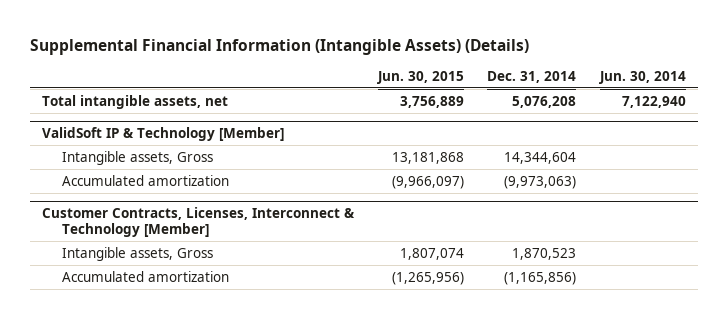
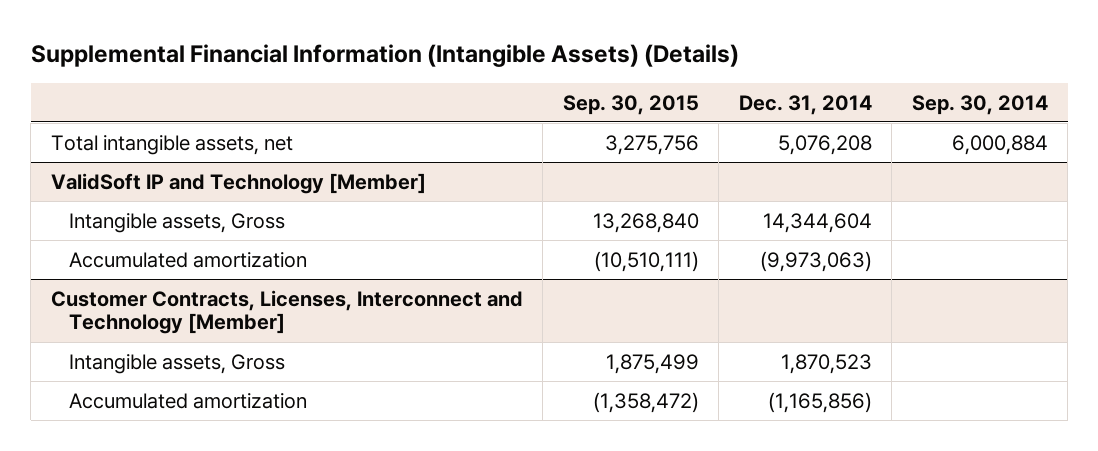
[376,70,464,84] Jun. 30, 2015 -> none
[599,70,687,84] Jun. 30, 2014 -> none
none -> [562,94,699,115] Sep. 30, 2015
none -> [911,94,1048,115] Sep. 30, 2014
[41,126,284,141] ValidSoft IP & Technology [Member] -> [50,172,426,194] ValidSoft IP and Technology [Member]
[41,206,355,238] Customer Contracts, Licenses, Interconnect & Technology [Member] -> [50,289,523,335] Customer Contracts, Licenses, Interconnect and Technology [Member]

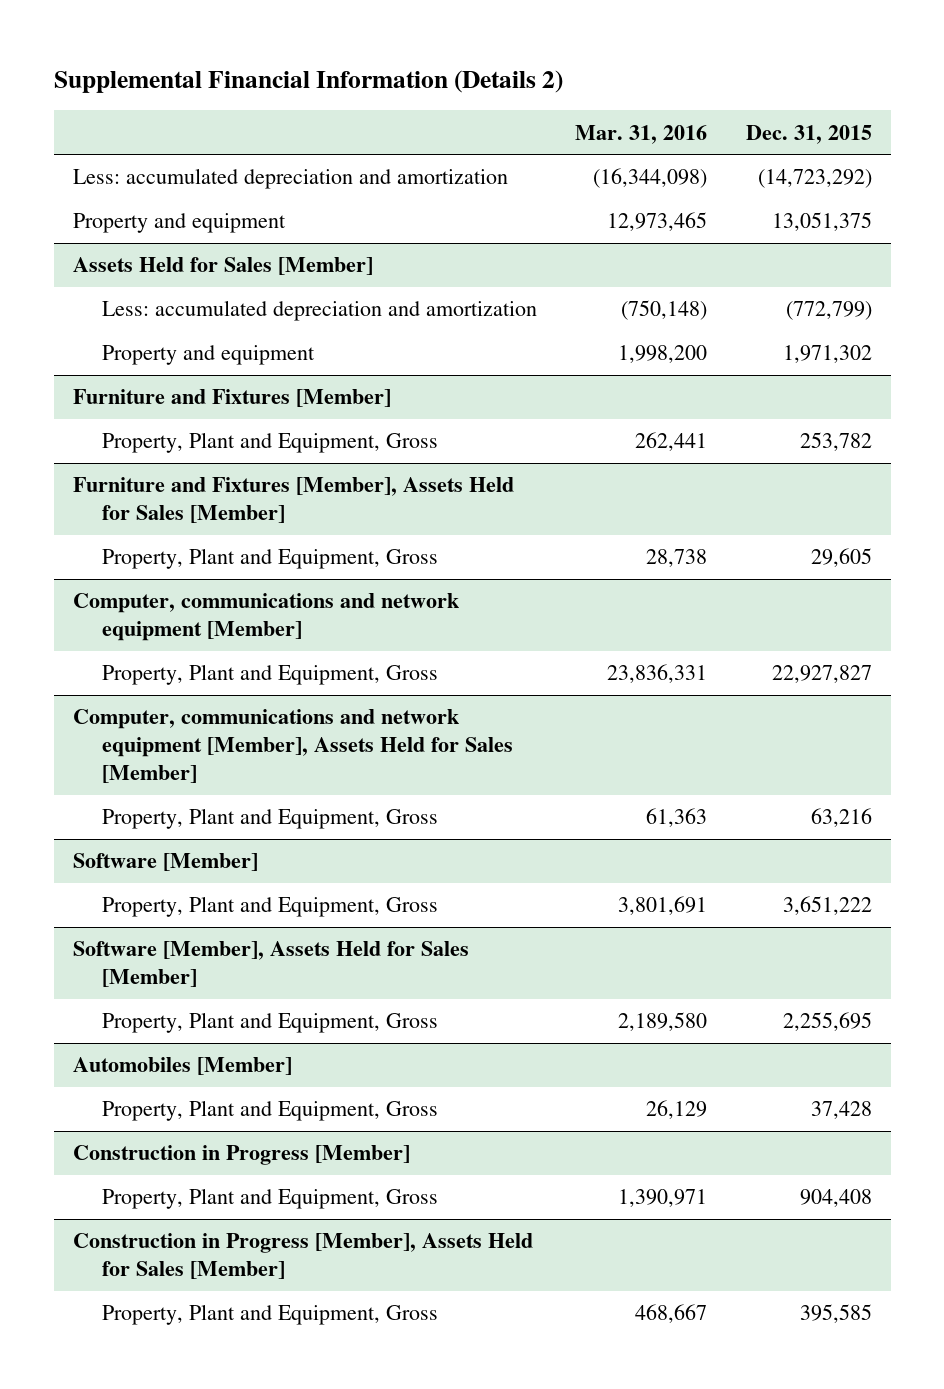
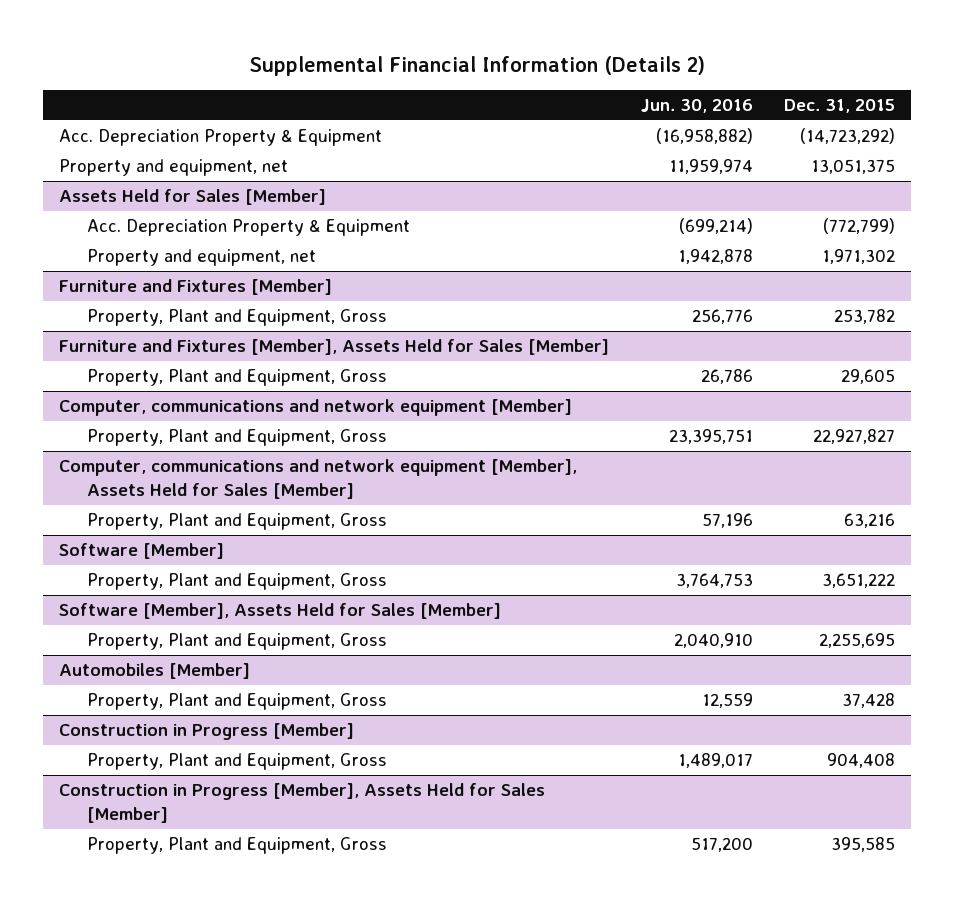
[575,124,708,144] Mar. 31, 2016 -> none
none -> [640,99,753,114] Jun. 30, 2016
[72,168,508,190] Less: accumulated depreciation and amortization -> [58,129,382,147] Acc. Depreciation Property & Equipment
[72,213,286,234] Property and equipment -> [58,159,288,177] Property and equipment, net
[101,300,537,322] Less: accumulated depreciation and amortization -> [87,219,411,237] Acc. Depreciation Property & Equipment
[101,345,315,366] Property and equipment -> [87,249,317,267] Property and equipment, net

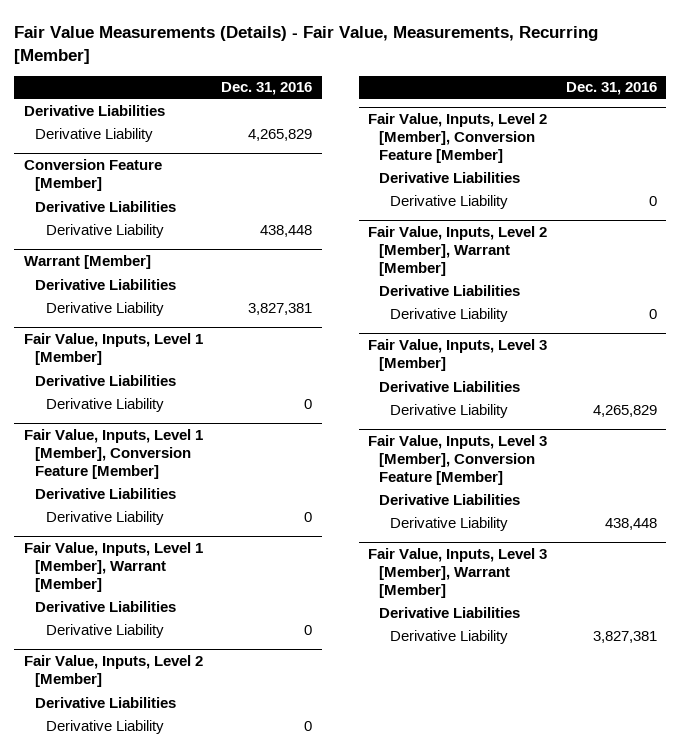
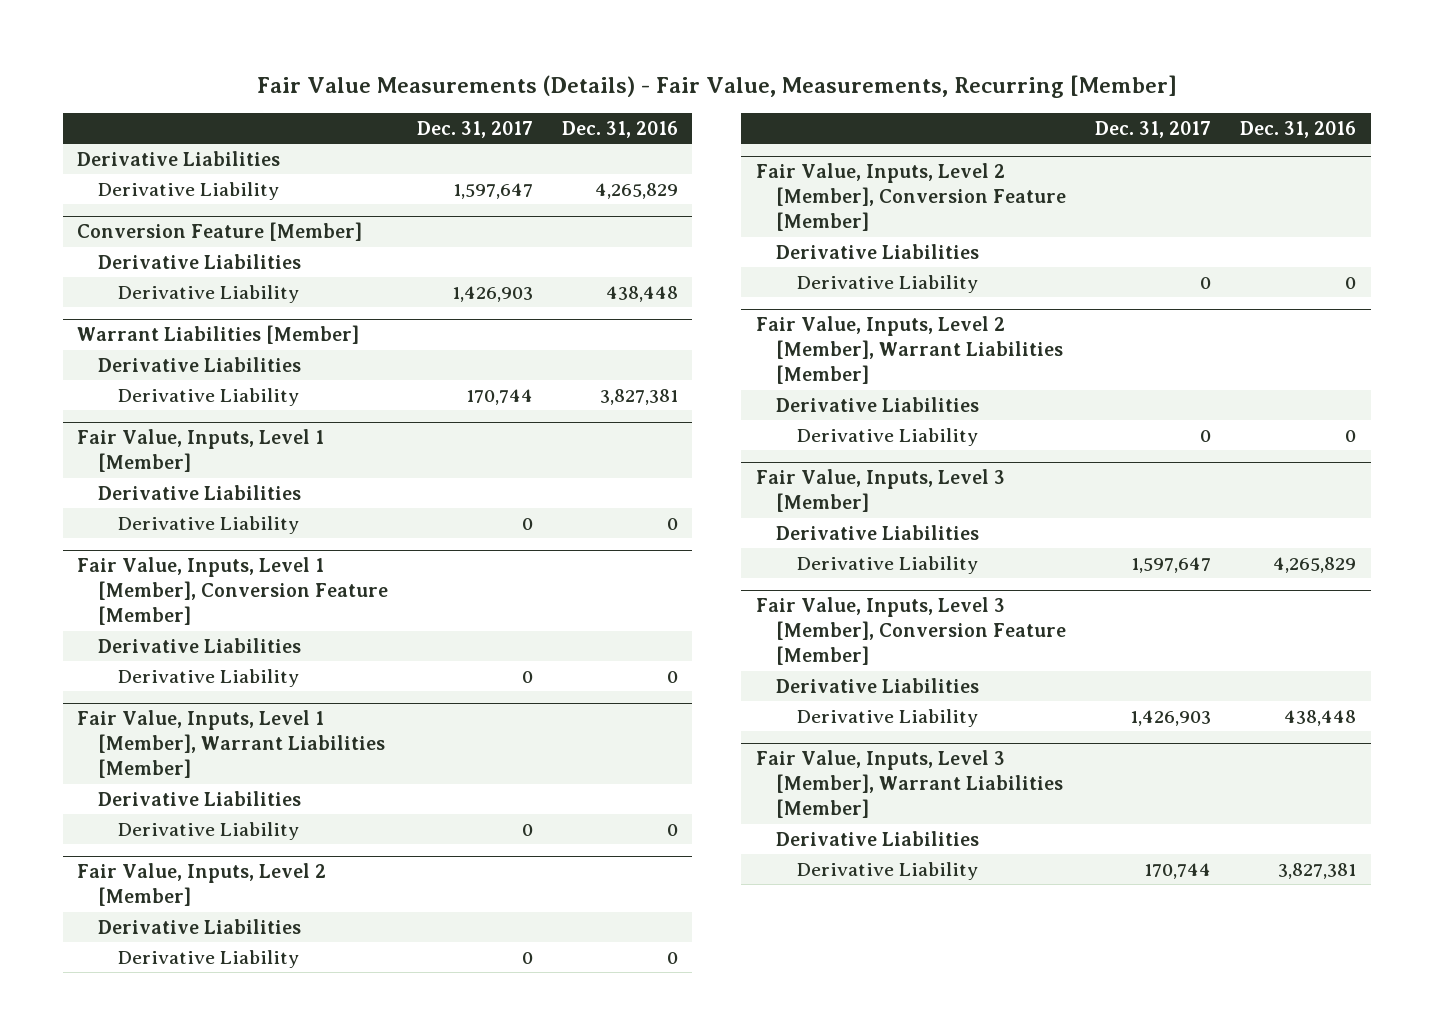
none -> [416,121,533,139] Dec. 31, 2017
[23,255,151,270] Warrant [Member] -> [77,325,360,345] Warrant Liabilities [Member]
[23,542,203,593] Fair Value, Inputs, Level 1 [Member], Warrant [Member] -> [77,710,385,779] Fair Value, Inputs, Level 1 [Member], Warrant Liabilities [Member]
[368,226,548,277] Fair Value, Inputs, Level 2 [Member], Warrant [Member] -> [755,316,1064,385] Fair Value, Inputs, Level 2 [Member], Warrant Liabilities [Member]
[368,548,548,599] Fair Value, Inputs, Level 3 [Member], Warrant [Member] -> [755,750,1064,819] Fair Value, Inputs, Level 3 [Member], Warrant Liabilities [Member]

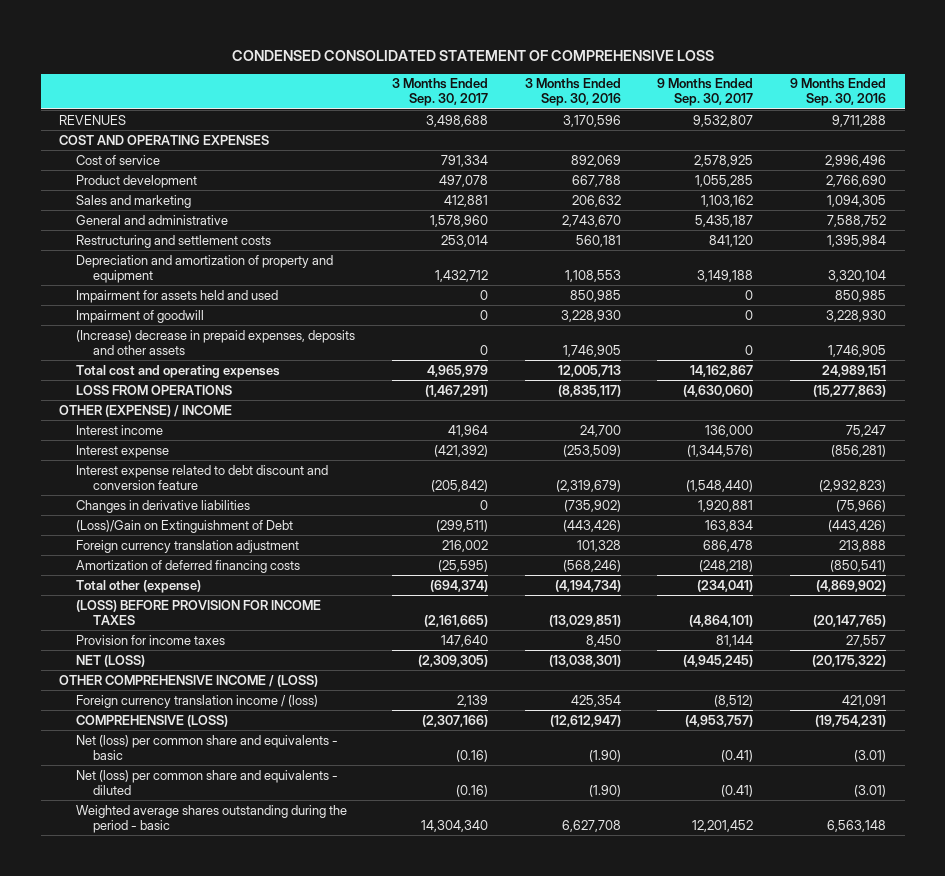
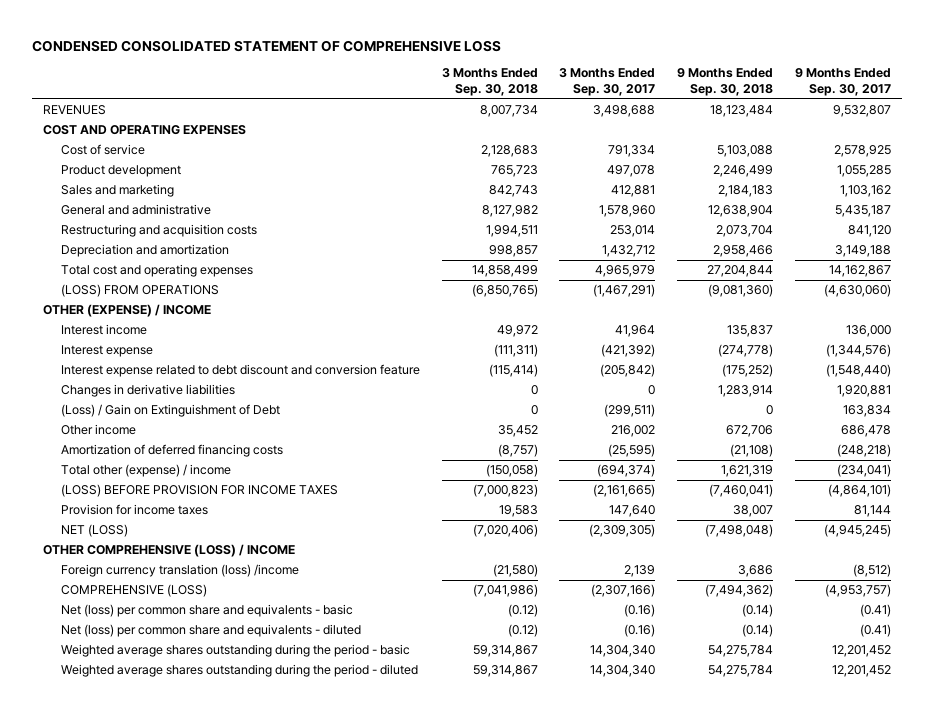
[524,78,621,107] 3 Months Ended Sep. 30, 2016 -> none
[790,78,887,107] 9 Months Ended Sep. 30, 2016 -> none
none -> [441,68,538,97] 3 Months Ended Sep. 30, 2018
none -> [677,68,774,97] 9 Months Ended Sep. 30, 2018
[76,289,279,303] Impairment for assets held and used -> none
[76,309,205,323] Impairment of goodwill -> none
[76,329,356,355] (Increase) decrease in prepaid expenses, deposits and other assets -> none
[76,234,272,248] Restructuring and settlement costs -> [60,224,257,238] Restructuring and acquisition costs
[76,254,334,283] Depreciation and amortization of property and equipment -> [60,244,229,258] Depreciation and amortization
[76,384,233,395] LOSS FROM OPERATIONS -> [60,284,219,298] (LOSS) FROM OPERATIONS
[76,519,294,533] (Loss)/Gain on Extinguishment of Debt -> [60,404,280,418] (Loss) / Gain on Extinguishment of Debt
[76,539,300,553] Foreign currency translation adjustment -> [60,424,136,436] Other income
[76,579,202,593] Total other (expense) -> [60,464,231,478] Total other (expense) / income
[59,674,319,687] OTHER COMPREHENSIVE INCOME / (LOSS) -> [42,544,295,558] OTHER COMPREHENSIVE (LOSS) / INCOME
[76,694,319,708] Foreign currency translation income / (loss) -> [60,564,299,578] Foreign currency translation (loss) /income
none -> [60,664,418,678] Weighted average shares outstanding during the period - diluted

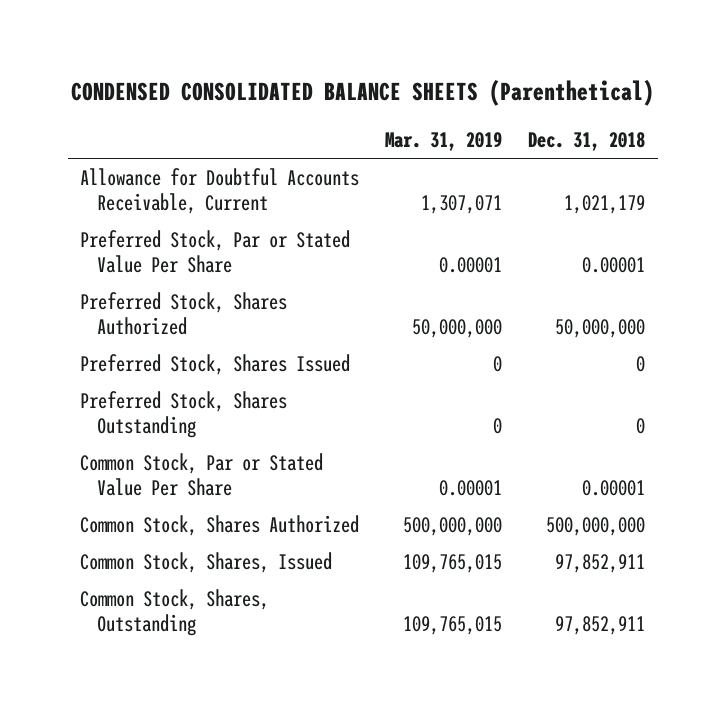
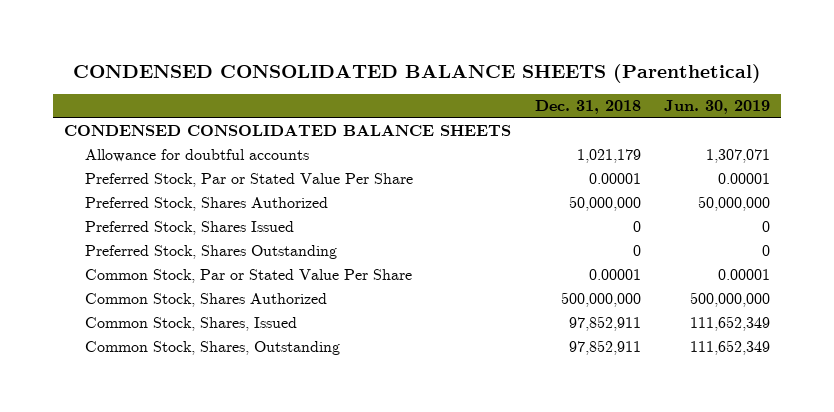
[385,132,503,152] Mar. 31, 2019 -> none
none -> [663,100,770,115] Jun. 30, 2019
none -> [64,125,512,137] CONDENSED CONSOLIDATED BALANCE SHEETS
[80,167,360,214] Allowance for Doubtful Accounts Receivable, Current -> [85,149,310,163] Allowance for doubtful accounts

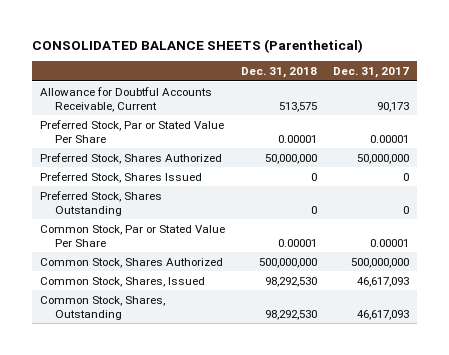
[73,63,762,83] CONDENSED CONSOLIDATED BALANCE SHEETS (Parenthetical) -> [31,38,363,53] CONSOLIDATED BALANCE SHEETS (Parenthetical)
[663,100,770,115] Jun. 30, 2019 -> none
none -> [333,67,410,79] Dec. 31, 2017
[64,125,512,137] CONDENSED CONSOLIDATED BALANCE SHEETS -> none
[85,149,310,163] Allowance for doubtful accounts -> [39,86,212,112] Allowance for Doubtful Accounts Receivable, Current
[576,149,641,164] 1,021,179 -> [279,101,318,112] 513,575
[568,316,641,332] 97,852,911 -> [265,276,318,287] 98,292,530
[568,340,641,356] 97,852,911 -> [265,309,318,320] 98,292,530

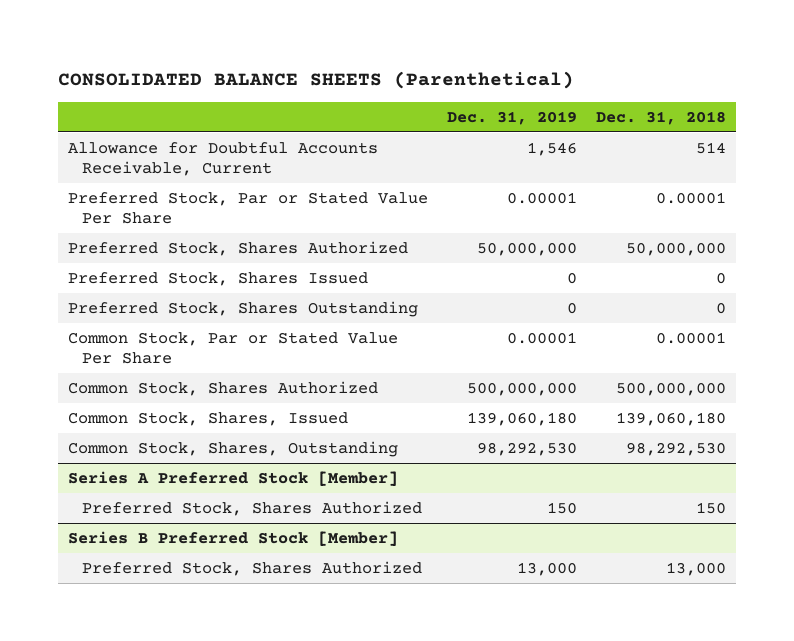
[333,67,410,79] Dec. 31, 2017 -> none
none -> [447,110,578,125] Dec. 31, 2019
[279,101,318,112] 513,575 -> [696,141,727,154] 514
[265,276,318,287] 98,292,530 -> [616,411,727,426] 139,060,180
none -> [68,470,399,486] Series A Preferred Stock [Member]
none -> [81,500,422,516] Preferred Stock, Shares Authorized
none -> [68,530,399,546] Series B Preferred Stock [Member]
none -> [81,560,422,576] Preferred Stock, Shares Authorized

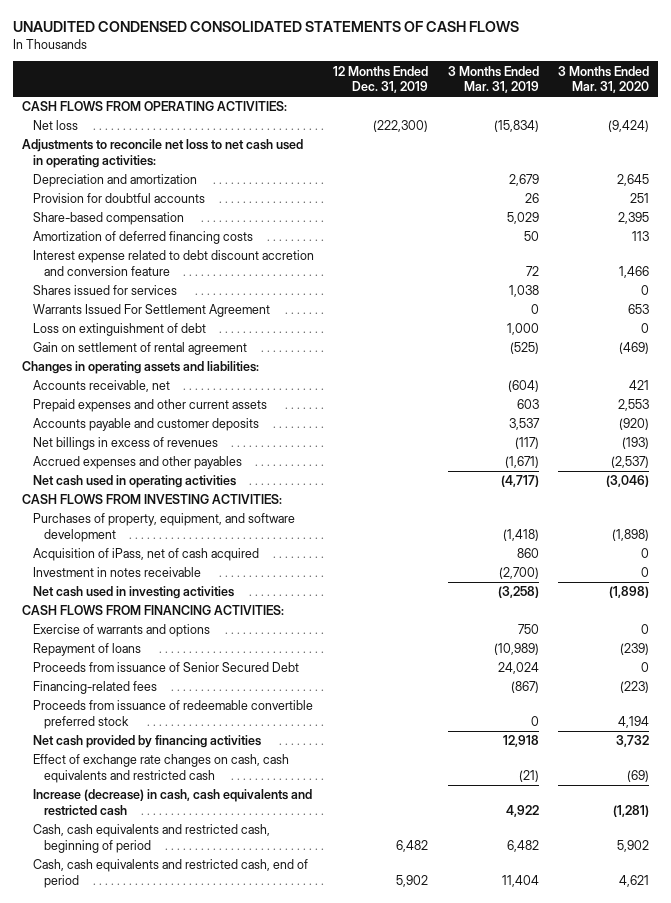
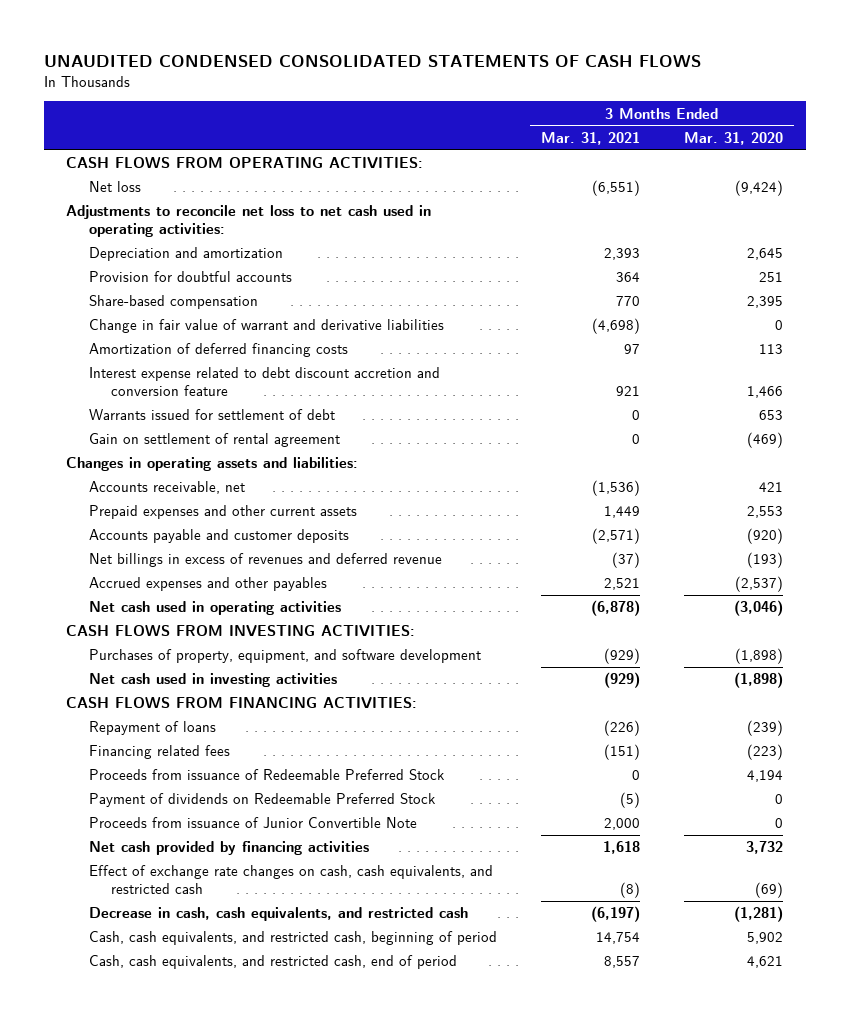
[333,65,429,94] 12 Months Ended Dec. 31, 2019 -> none
[447,65,539,94] 3 Months Ended Mar. 31, 2019 -> none
none -> [540,131,640,145] Mar. 31, 2021
none -> [88,319,444,334] Change in fair value of warrant and derivative liabilities
[33,285,178,296] Shares issued for services -> none
[33,323,207,337] Loss on extinguishment of debt -> none
[33,304,271,318] Warrants Issued For Settlement Agreement -> [88,409,335,421] Warrants issued for settlement of debt
[33,437,219,451] Net billings in excess of revenues -> [88,553,442,568] Net billings in excess of revenues and deferred revenue
[33,548,260,562] Acquisition of iPass, net of cash acquired -> none
[33,567,202,578] Investment in notes receivable -> none
[33,624,211,638] Exercise of warrants and options -> none
[33,662,300,673] Proceeds from issuance of Senior Secured Debt -> none
[33,681,158,695] Financing-related fees -> [88,745,230,760] Financing related fees
[33,700,314,730] Proceeds from issuance of redeemable convertible preferred stock -> [88,769,445,781] Proceeds from issuance of Redeemable Preferred Stock
none -> [88,793,436,808] Payment of dividends on Redeemable Preferred Stock
none -> [88,817,417,829] Proceeds from issuance of Junior Convertible Note
[33,754,290,784] Effect of exchange rate changes on cash, cash equivalents and restricted cash -> [88,865,493,894] Effect of exchange rate changes on cash, cash equivalents, and restricted cash
[33,789,313,817] Increase (decrease) in cash, cash equivalents and restricted cash -> [88,907,468,922] Decrease in cash, cash equivalents, and restricted cash
[33,824,271,854] Cash, cash equivalents and restricted cash, beginning of period -> [88,931,497,946] Cash, cash equivalents, and restricted cash, beginning of period
[33,859,309,889] Cash, cash equivalents and restricted cash, end of period -> [88,955,457,970] Cash, cash equivalents, and restricted cash, end of period

